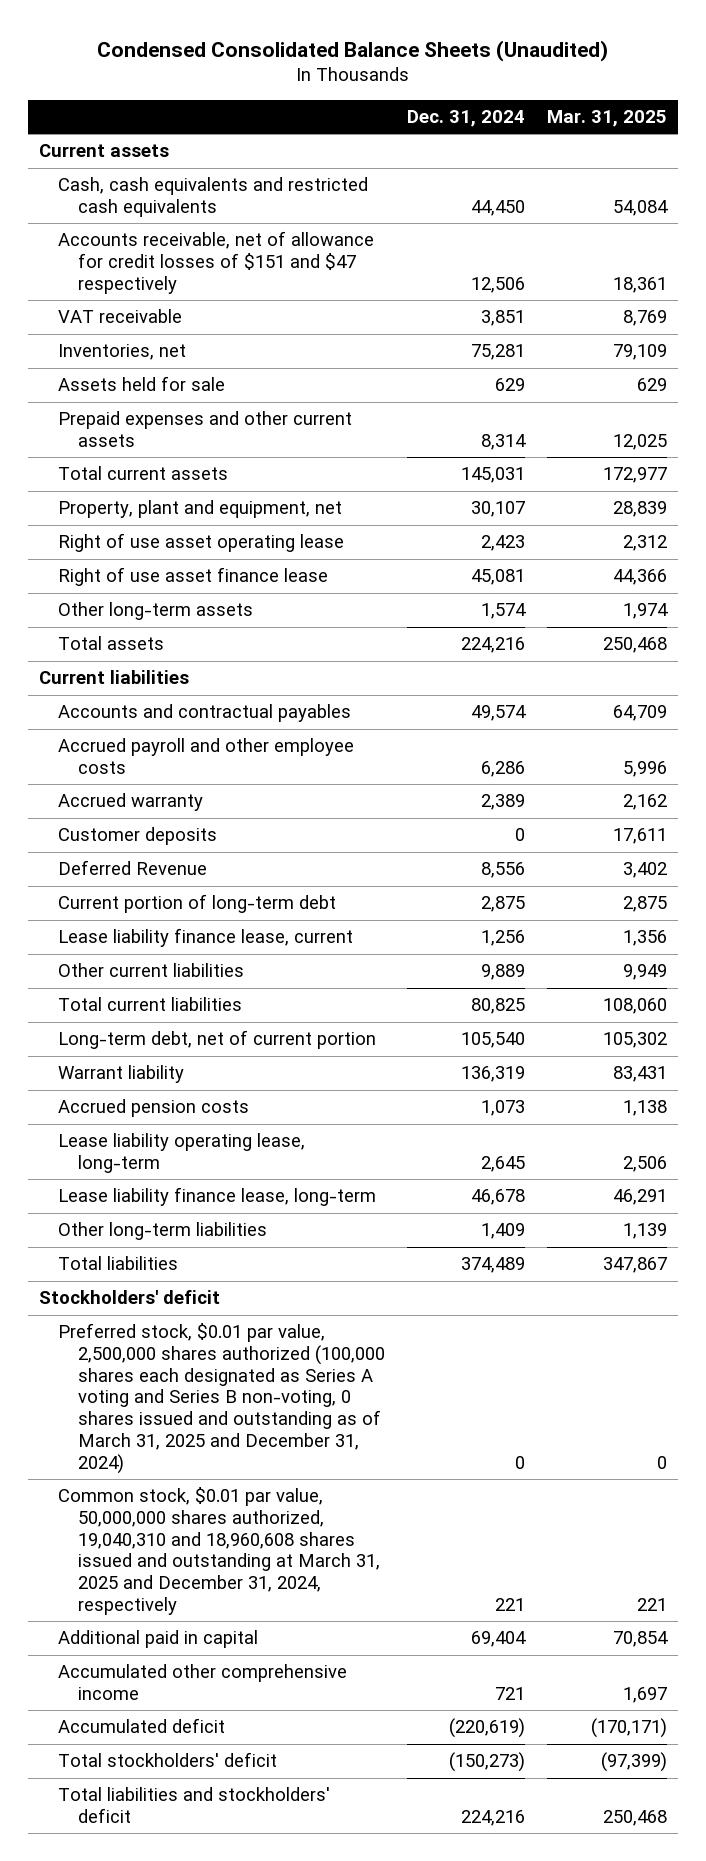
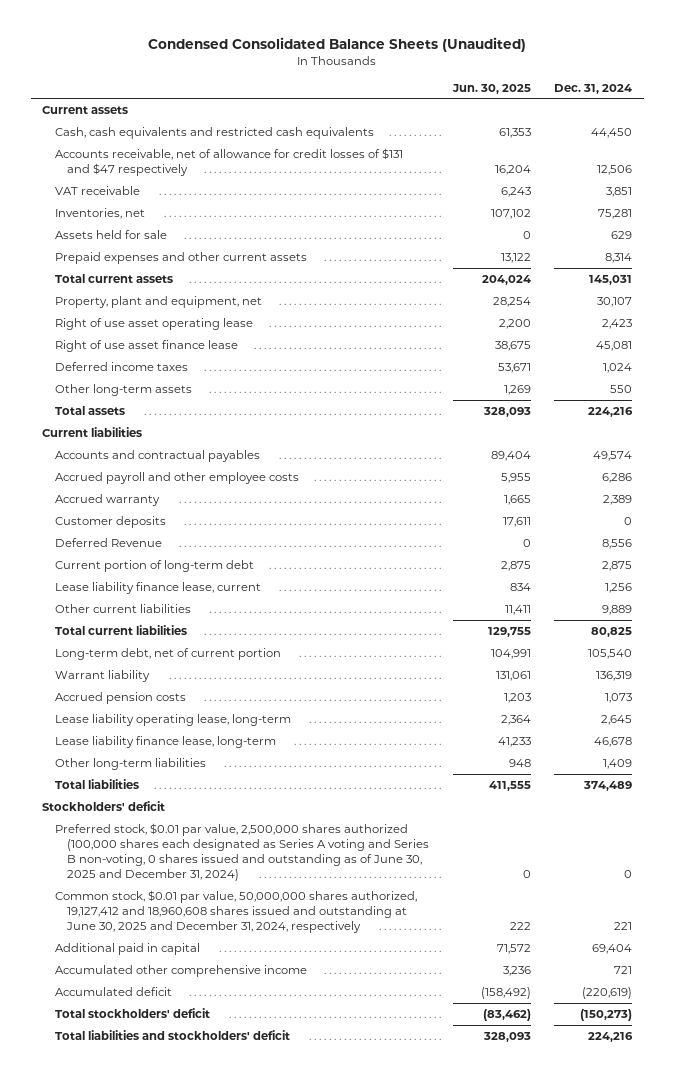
[546,110,667,128] Mar. 31, 2025 -> none
none -> [451,83,531,94] Jun. 30, 2025
[58,231,375,294] Accounts receivable, net of allowance for credit losses of $151 and $47 respectively -> [54,148,403,177] Accounts receivable, net of allowance for credit losses of $131 and $47 respectively
none -> [54,362,188,372] Deferred income taxes
[480,603,526,620] 1,574 -> [609,385,632,394] 550
[58,1323,385,1474] Preferred stock, $0.01 par value, 2,500,000 shares authorized (100,000 shares each designated as Series A voting and Series B non-voting, 0 shares issued and outstanding as of March 31, 2025 and December 31, 2024) -> [54,823,430,882] Preferred stock, $0.01 par value, 2,500,000 shares authorized (100,000 shares each designated as Series A voting and Series B non-voting, 0 shares issued and outstanding as of June 30, 2025 and December 31, 2024)
[58,1487,380,1615] Common stock, $0.01 par value, 50,000,000 shares authorized, 19,040,310 and 18,960,608 shares issued and outstanding at March 31, 2025 and December 31, 2024, respectively -> [54,890,417,934] Common stock, $0.01 par value, 50,000,000 shares authorized, 19,127,412 and 18,960,608 shares issued and outstanding at June 30, 2025 and December 31, 2024, respectively

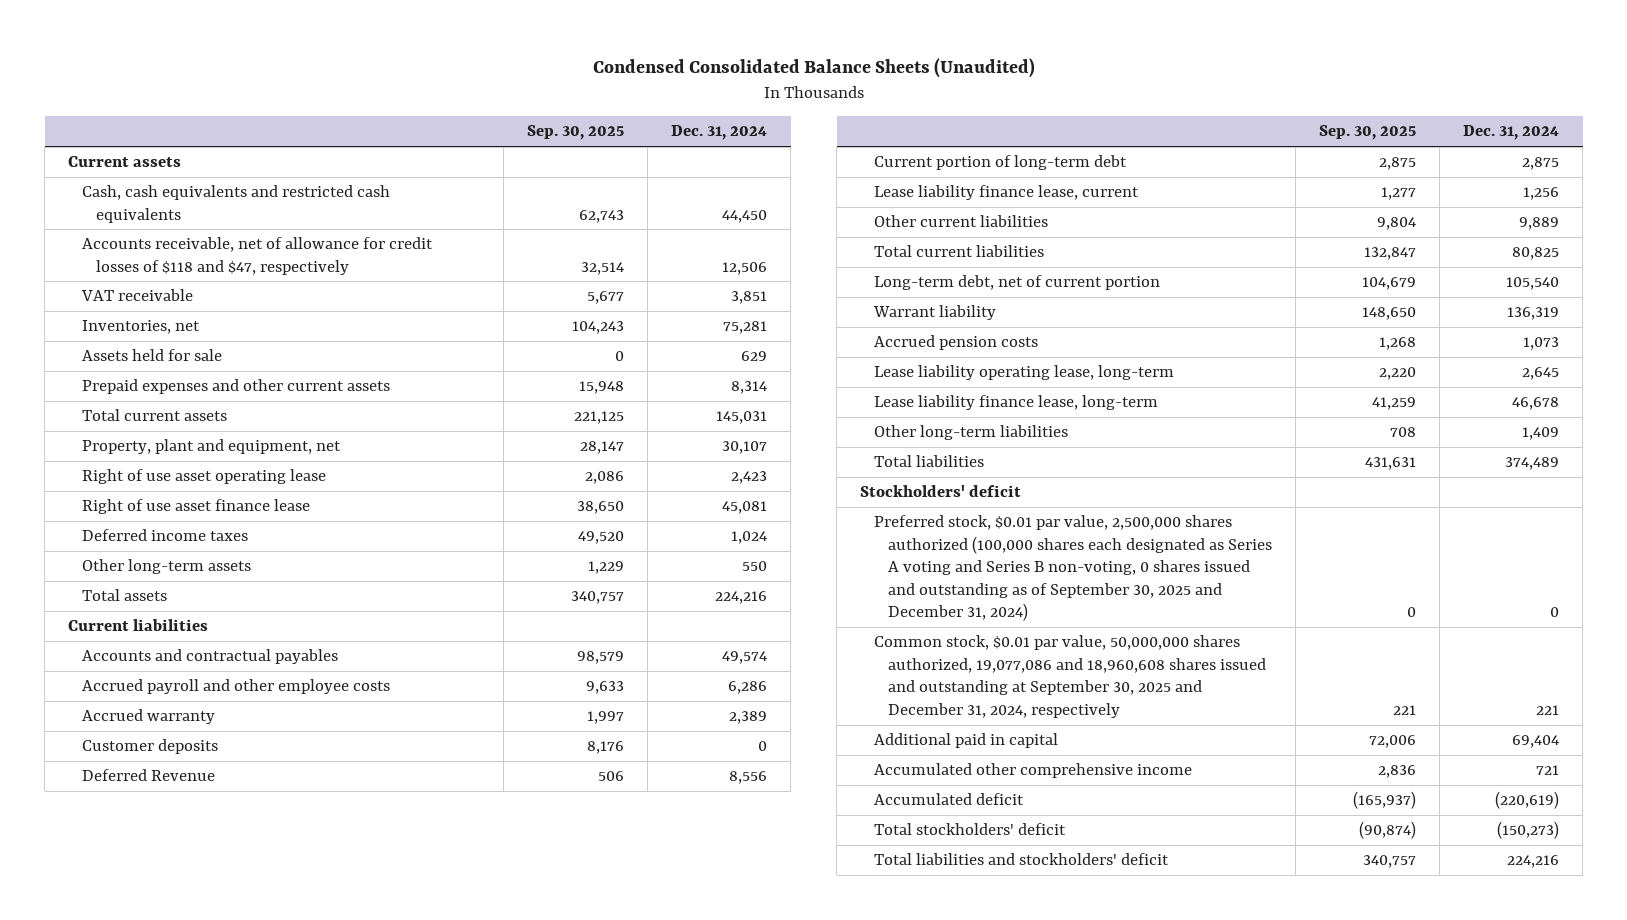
[451,83,531,94] Jun. 30, 2025 -> none
none -> [527,125,625,141] Sep. 30, 2025
[54,148,403,177] Accounts receivable, net of allowance for credit losses of $131 and $47 respectively -> [82,237,434,275] Accounts receivable, net of allowance for credit losses of $118 and $47, respectively
[54,823,430,882] Preferred stock, $0.01 par value, 2,500,000 shares authorized (100,000 shares each designated as Series A voting and Series B non-voting, 0 shares issued and outstanding as of June 30, 2025 and December 31, 2024) -> [873,515,1272,622] Preferred stock, $0.01 par value, 2,500,000 shares authorized (100,000 shares each designated as Series A voting and Series B non-voting, 0 shares issued and outstanding as of September 30, 2025 and December 31, 2024)
[54,890,417,934] Common stock, $0.01 par value, 50,000,000 shares authorized, 19,127,412 and 18,960,608 shares issued and outstanding at June 30, 2025 and December 31, 2024, respectively -> [873,635,1266,718] Common stock, $0.01 par value, 50,000,000 shares authorized, 19,077,086 and 18,960,608 shares issued and outstanding at September 30, 2025 and December 31, 2024, respectively

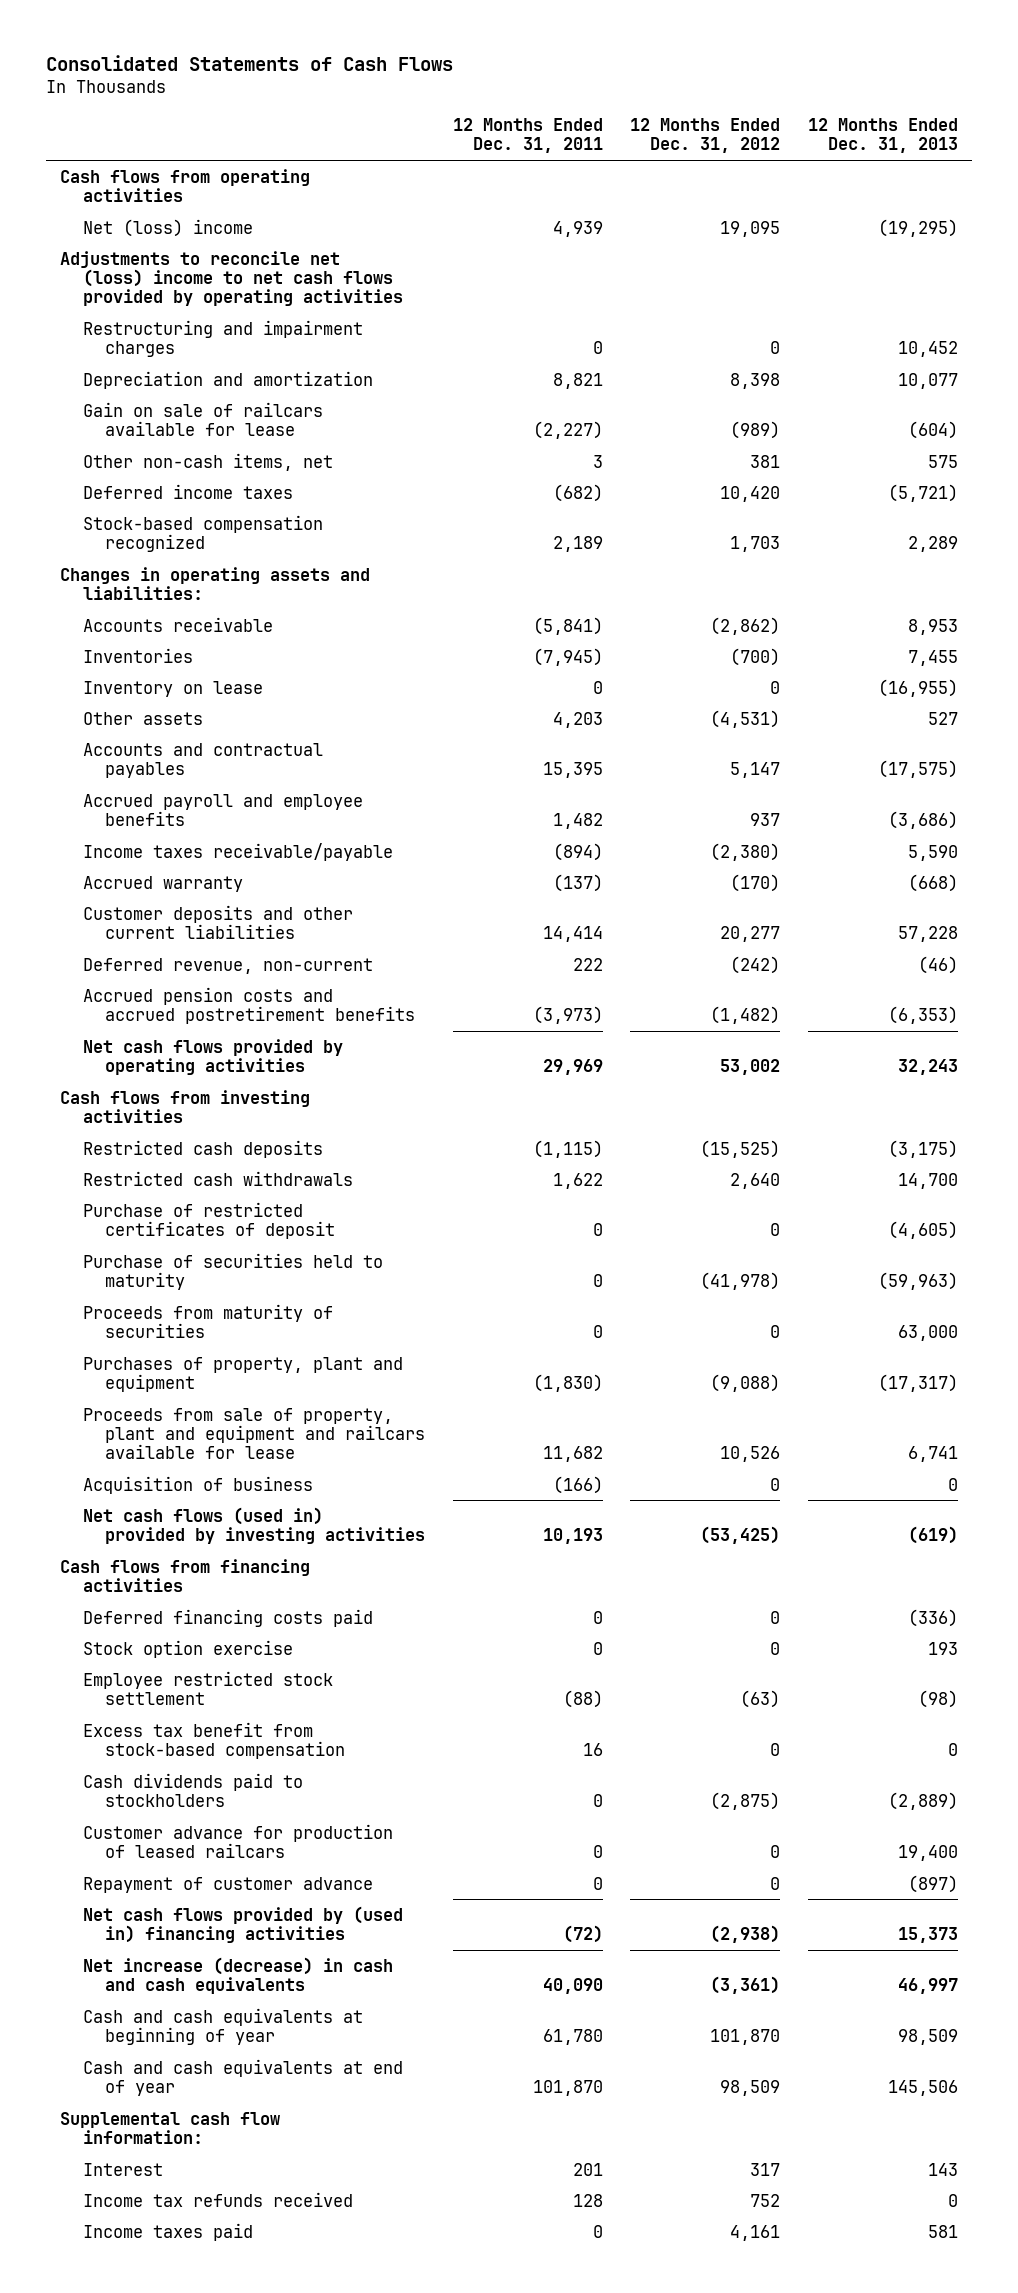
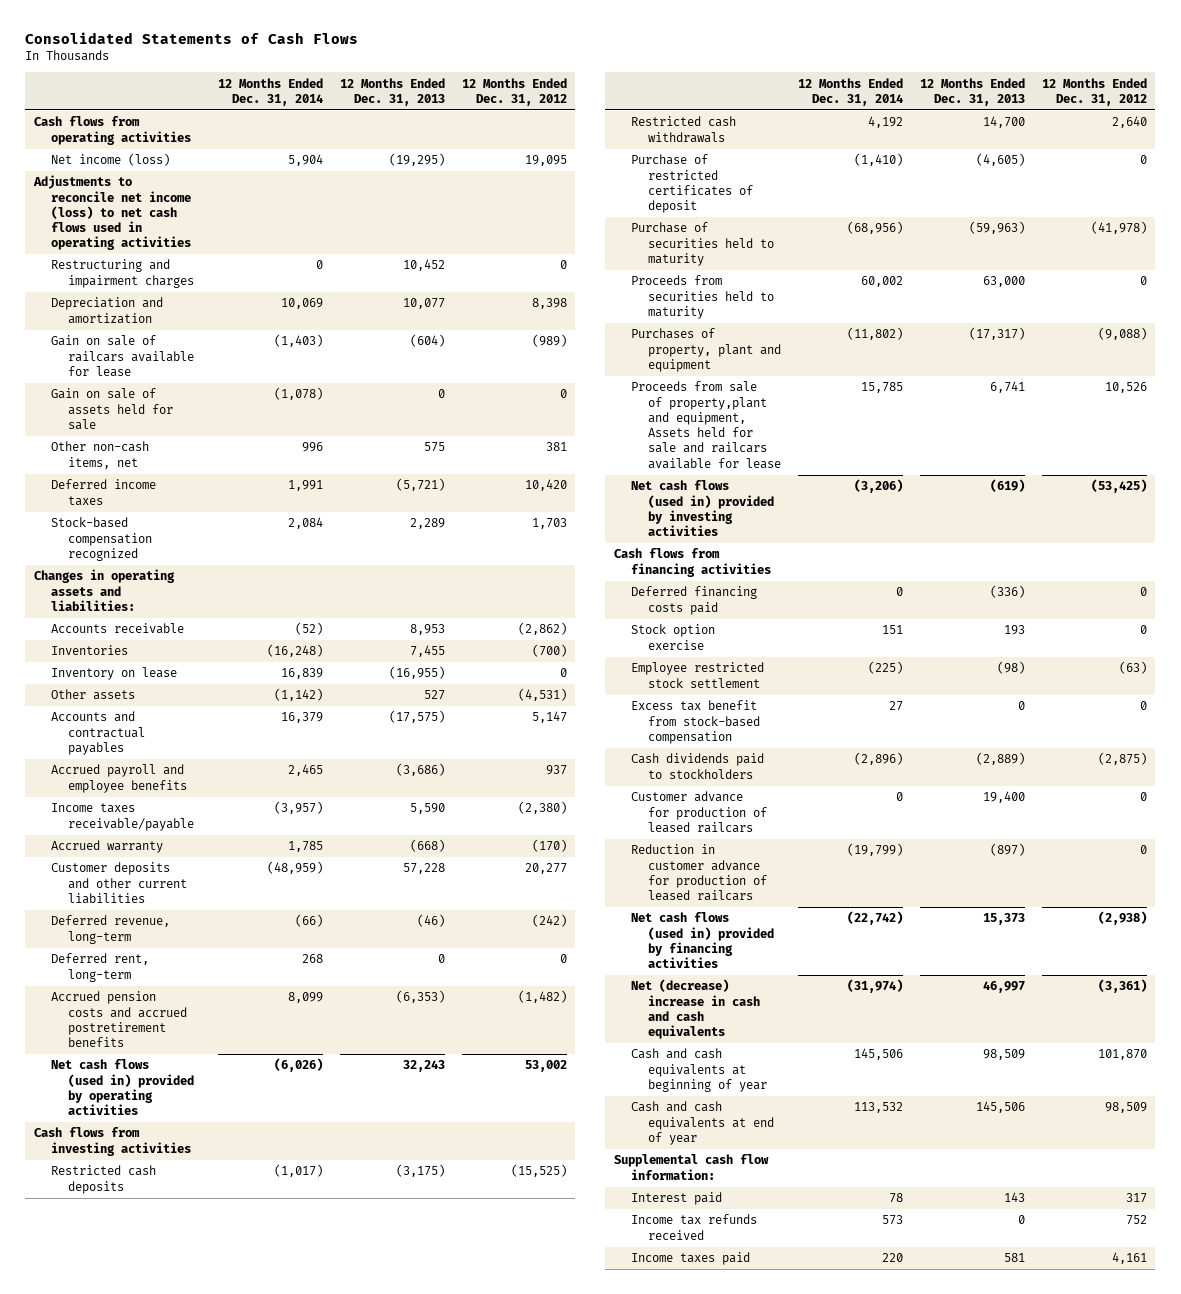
[452,118,603,154] 12 Months Ended Dec. 31, 2011 -> none
none -> [217,77,323,106] 12 Months Ended Dec. 31, 2014
[82,218,253,237] Net (loss) income -> [50,153,170,167] Net income (loss)
[59,250,403,306] Adjustments to reconcile net (loss) income to net cash flows provided by operating activities -> [32,175,191,251] Adjustments to reconcile net income (loss) to net cash flows used in operating activities
none -> [50,388,173,430] Gain on sale of assets held for sale
[82,957,373,974] Deferred revenue, non-current -> [50,915,170,944] Deferred revenue, long-term
none -> [50,953,149,982] Deferred rent, long-term
[82,1038,343,1075] Net cash flows provided by operating activities -> [50,1059,194,1116] Net cash flows (used in) provided by operating activities
[82,1303,333,1338] Proceeds from maturity of securities -> [630,275,774,319] Proceeds from securities held to maturity
[82,1475,313,1494] Acquisition of business -> none
[82,1407,426,1459] Proceeds from sale of property, plant and equipment and railcars available for lease -> [630,381,781,469] Proceeds from sale of property,plant and equipment, Assets held for sale and railcars available for lease
[82,1876,373,1893] Repayment of customer advance -> [630,844,767,902] Reduction in customer advance for production of leased railcars
[82,1905,403,1943] Net cash flows provided by (used in) financing activities -> [630,912,774,969] Net cash flows (used in) provided by financing activities
[82,1956,393,1994] Net increase (decrease) in cash and cash equivalents -> [630,979,760,1040] Net (decrease) increase in cash and cash equivalents
[82,2162,163,2176] Interest -> [630,1192,722,1206] Interest paid

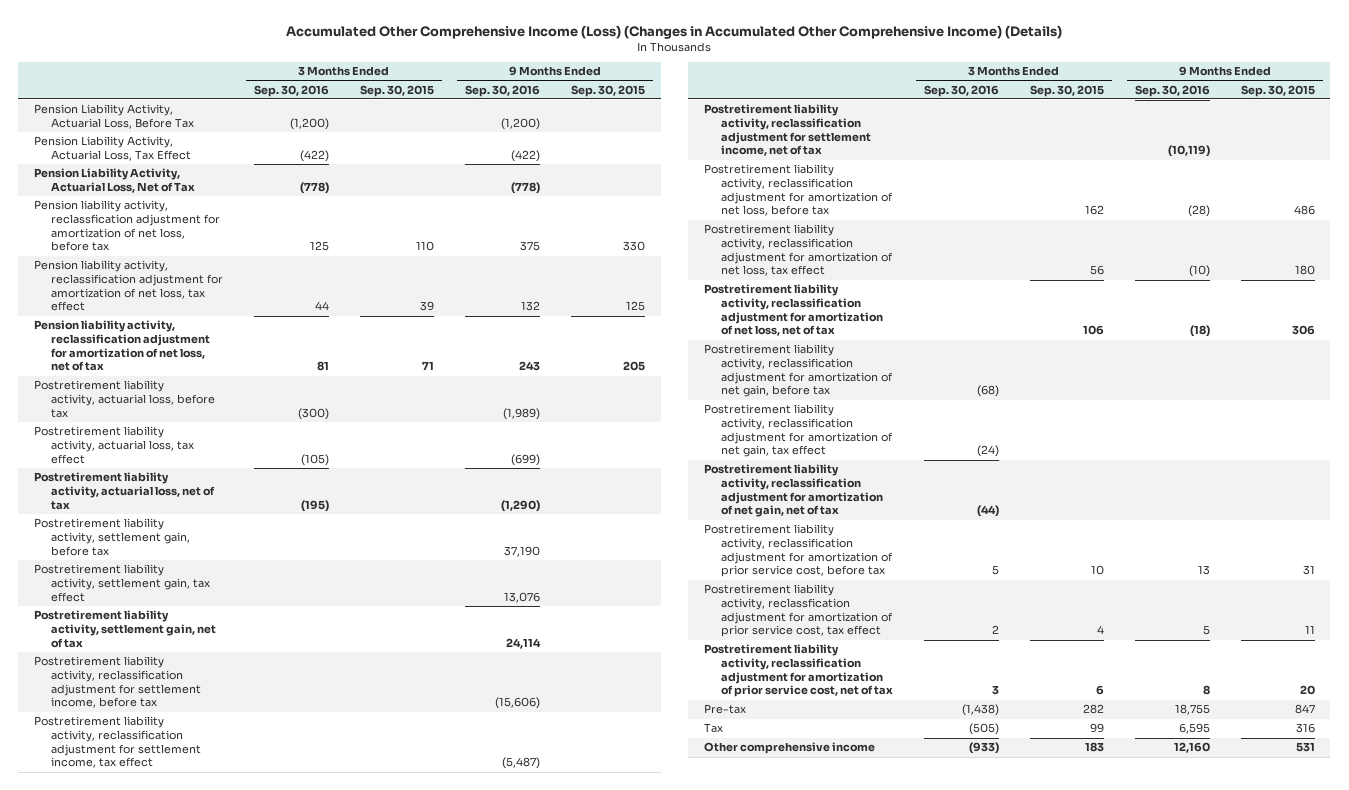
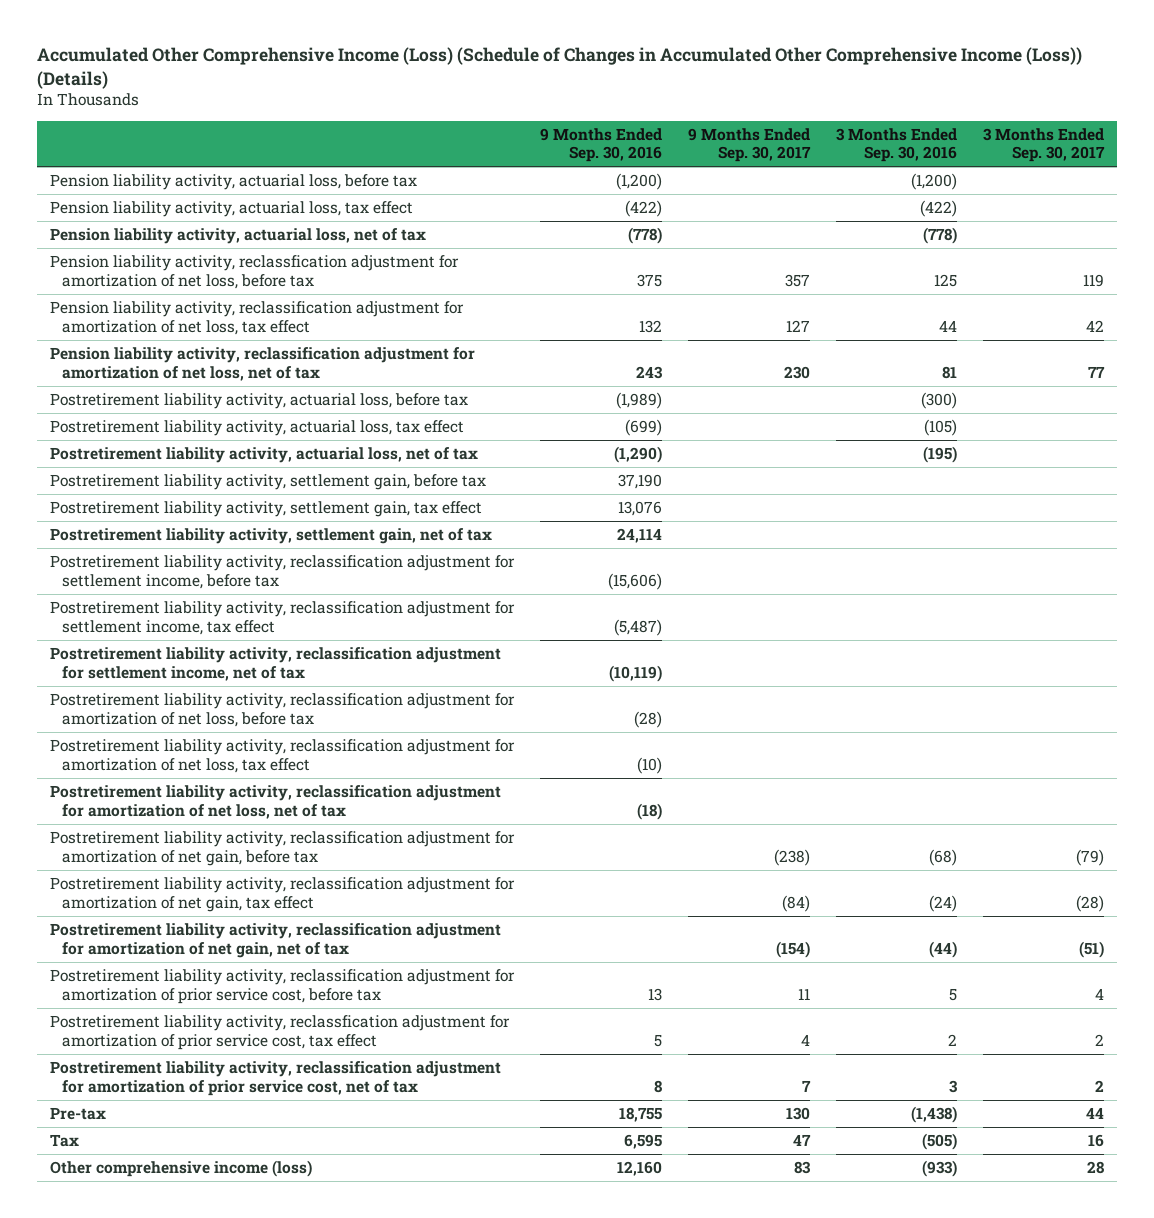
[286,24,1063,39] Accumulated Other Comprehensive Income (Loss) (Changes in Accumulated Other Comprehensive Income) (Details) -> [37,47,1083,89] Accumulated Other Comprehensive Income (Loss) (Schedule of Changes in Accumulated Other Comprehensive Income (Loss)) (Details)
[360,84,435,97] Sep. 30, 2015 -> none
[571,84,646,97] Sep. 30, 2015 -> none
none -> [687,127,811,163] 9 Months Ended Sep. 30, 2017
none -> [982,127,1105,163] 3 Months Ended Sep. 30, 2017
[33,104,195,130] Pension Liability Activity, Actuarial Loss, Before Tax -> [50,174,418,191] Pension liability activity, actuarial loss, before tax
[33,136,192,162] Pension Liability Activity, Actuarial Loss, Tax Effect -> [50,201,414,218] Pension liability activity, actuarial loss, tax effect
[33,168,196,194] Pension Liability Activity, Actuarial Loss, Net of Tax -> [50,228,427,245] Pension liability activity, actuarial loss, net of tax
[703,742,875,755] Other comprehensive income -> [50,1160,313,1178] Other comprehensive income (loss)

